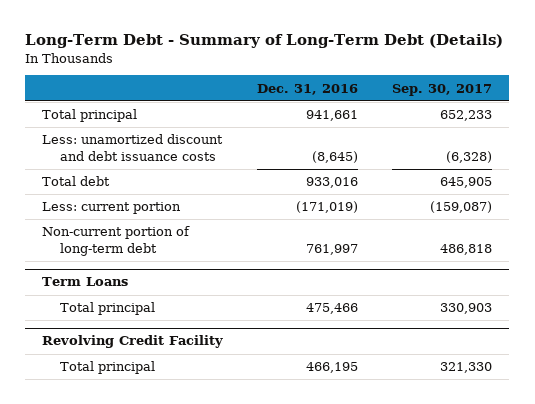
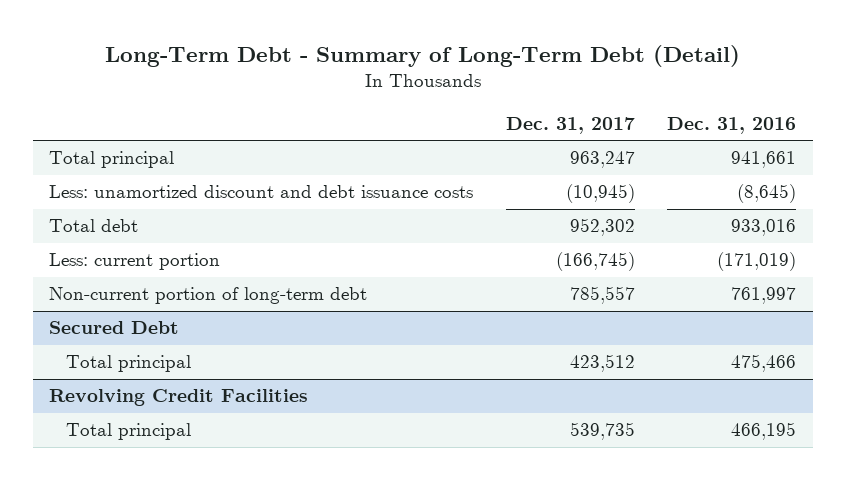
[25,34,504,49] Long-Term Debt - Summary of Long-Term Debt (Details) -> [104,45,740,68] Long-Term Debt - Summary of Long-Term Debt (Detail)
[392,83,493,96] Sep. 30, 2017 -> none
none -> [505,116,635,134] Dec. 31, 2017
[42,277,129,287] Term Loans -> [49,321,180,335] Secured Debt
[42,335,224,349] Revolving Credit Facility -> [49,389,309,407] Revolving Credit Facilities

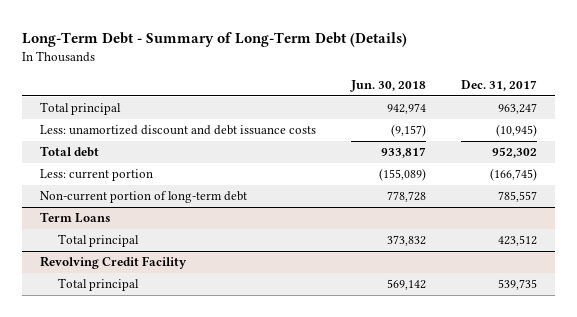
[104,45,740,68] Long-Term Debt - Summary of Long-Term Debt (Detail) -> [22,31,408,47] Long-Term Debt - Summary of Long-Term Debt (Details)
[667,116,797,134] Dec. 31, 2016 -> none
none -> [349,80,426,93] Jun. 30, 2018
[49,321,180,335] Secured Debt -> [39,212,111,224] Term Loans
[49,389,309,407] Revolving Credit Facilities -> [39,256,187,270] Revolving Credit Facility

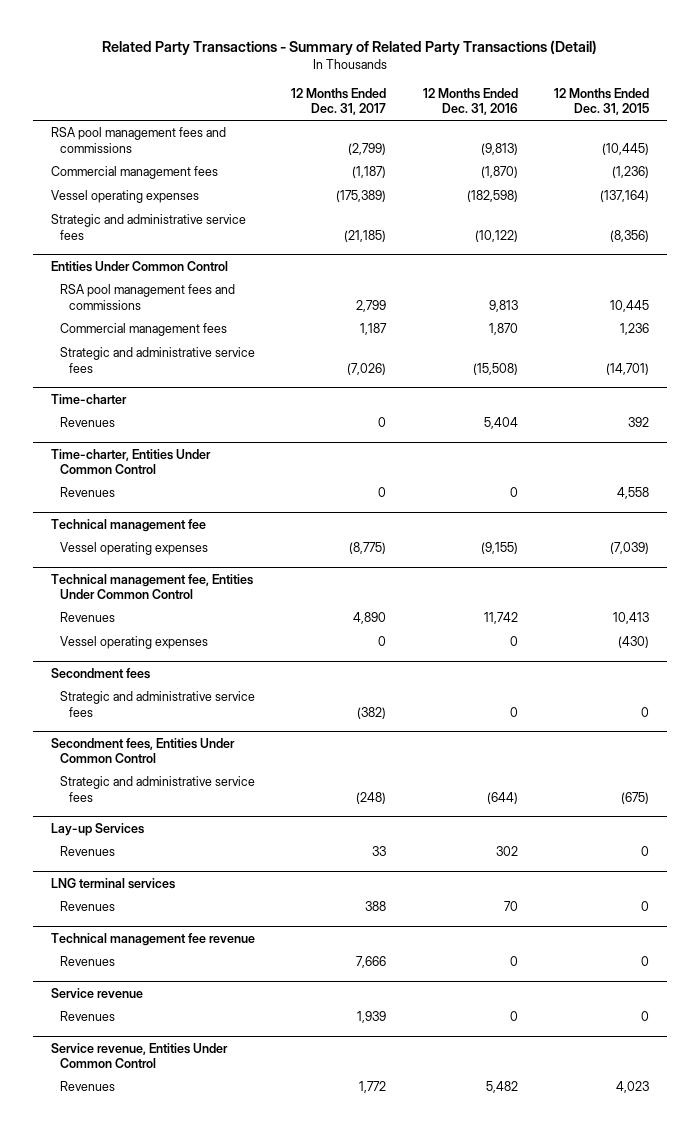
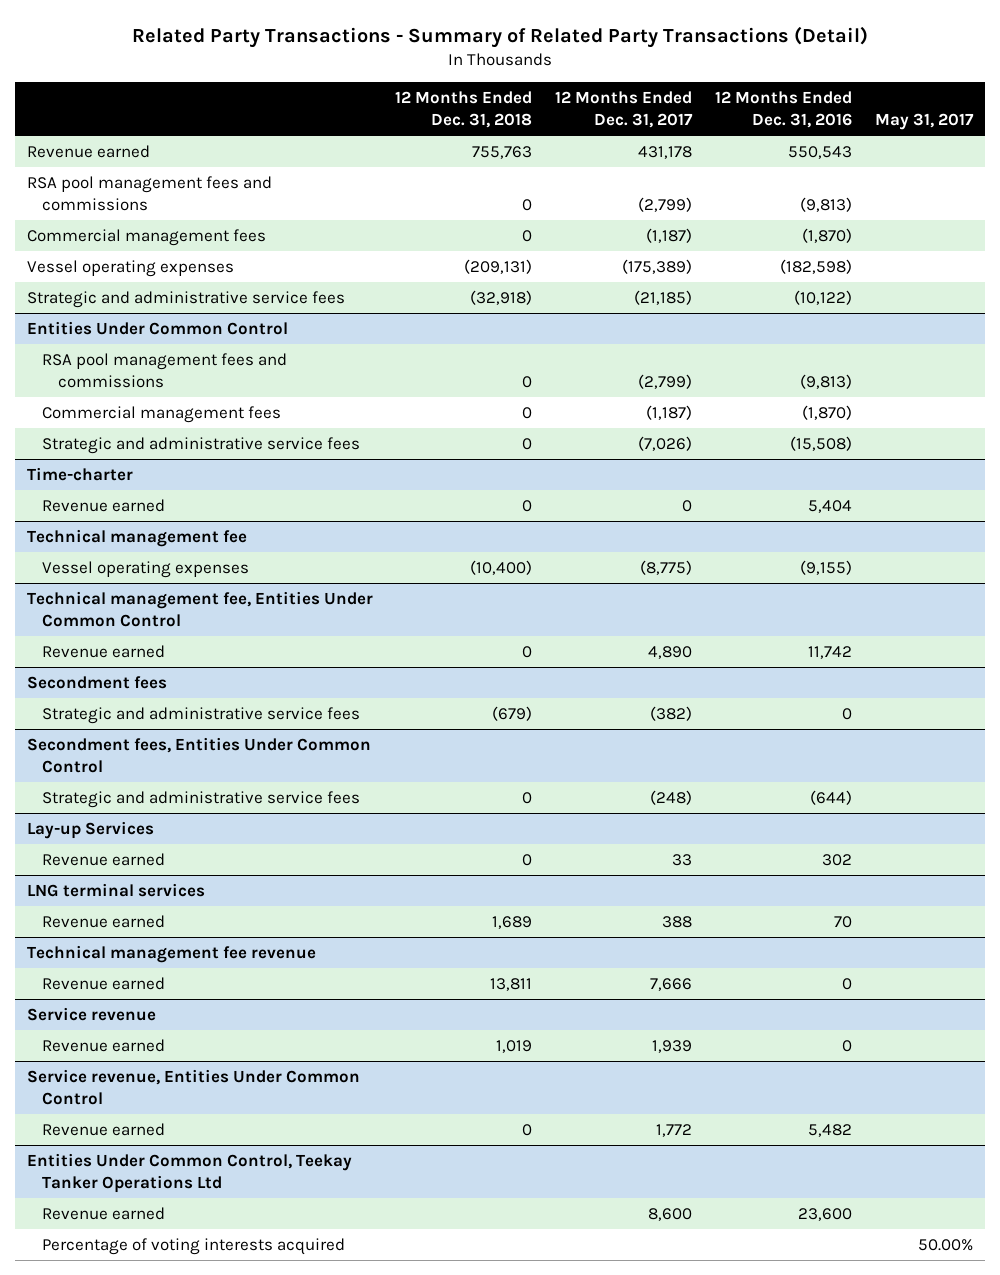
[553,87,649,116] 12 Months Ended Dec. 31, 2015 -> none
none -> [395,91,533,129] 12 Months Ended Dec. 31, 2018
none -> [875,113,975,131] May 31, 2017
none -> [26,144,150,158] Revenue earned
[356,299,387,312] 2,799 -> [638,374,693,390] (2,799)
[488,299,518,312] 9,813 -> [800,374,853,390] (9,813)
[360,323,388,336] 1,187 -> [646,404,693,420] (1,187)
[488,323,518,336] 1,870 -> [802,404,853,420] (1,870)
[50,448,211,475] Time-charter, Entities Under Common Control -> none
[60,487,116,498] Revenues -> none
[60,417,116,428] Revenues -> [42,498,166,512] Revenue earned
[60,636,209,650] Vessel operating expenses -> none
[60,612,116,623] Revenues -> [42,644,166,658] Revenue earned
[60,846,116,857] Revenues -> [42,852,166,866] Revenue earned
[60,901,116,912] Revenues -> [42,914,166,928] Revenue earned
[60,956,116,967] Revenues -> [42,976,166,990] Revenue earned
[60,1011,116,1022] Revenues -> [42,1038,166,1052] Revenue earned
[60,1081,116,1092] Revenues -> [42,1122,166,1136] Revenue earned
none -> [26,1152,352,1194] Entities Under Common Control, Teekay Tanker Operations Ltd
none -> [42,1206,166,1220] Revenue earned
none -> [42,1237,346,1255] Percentage of voting interests acquired

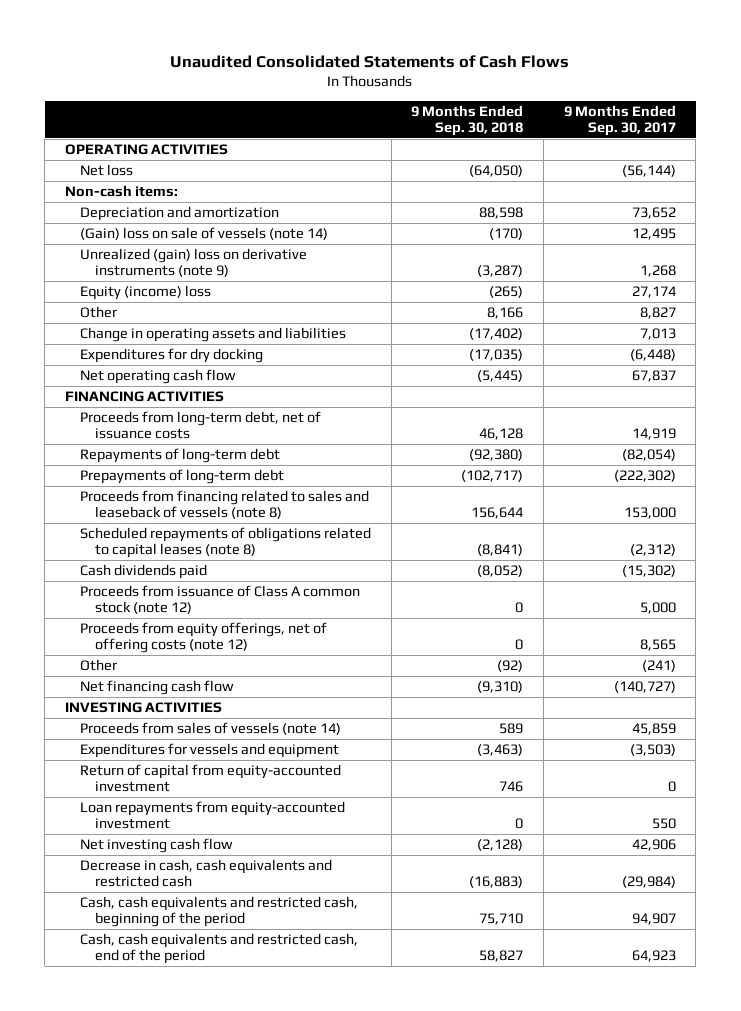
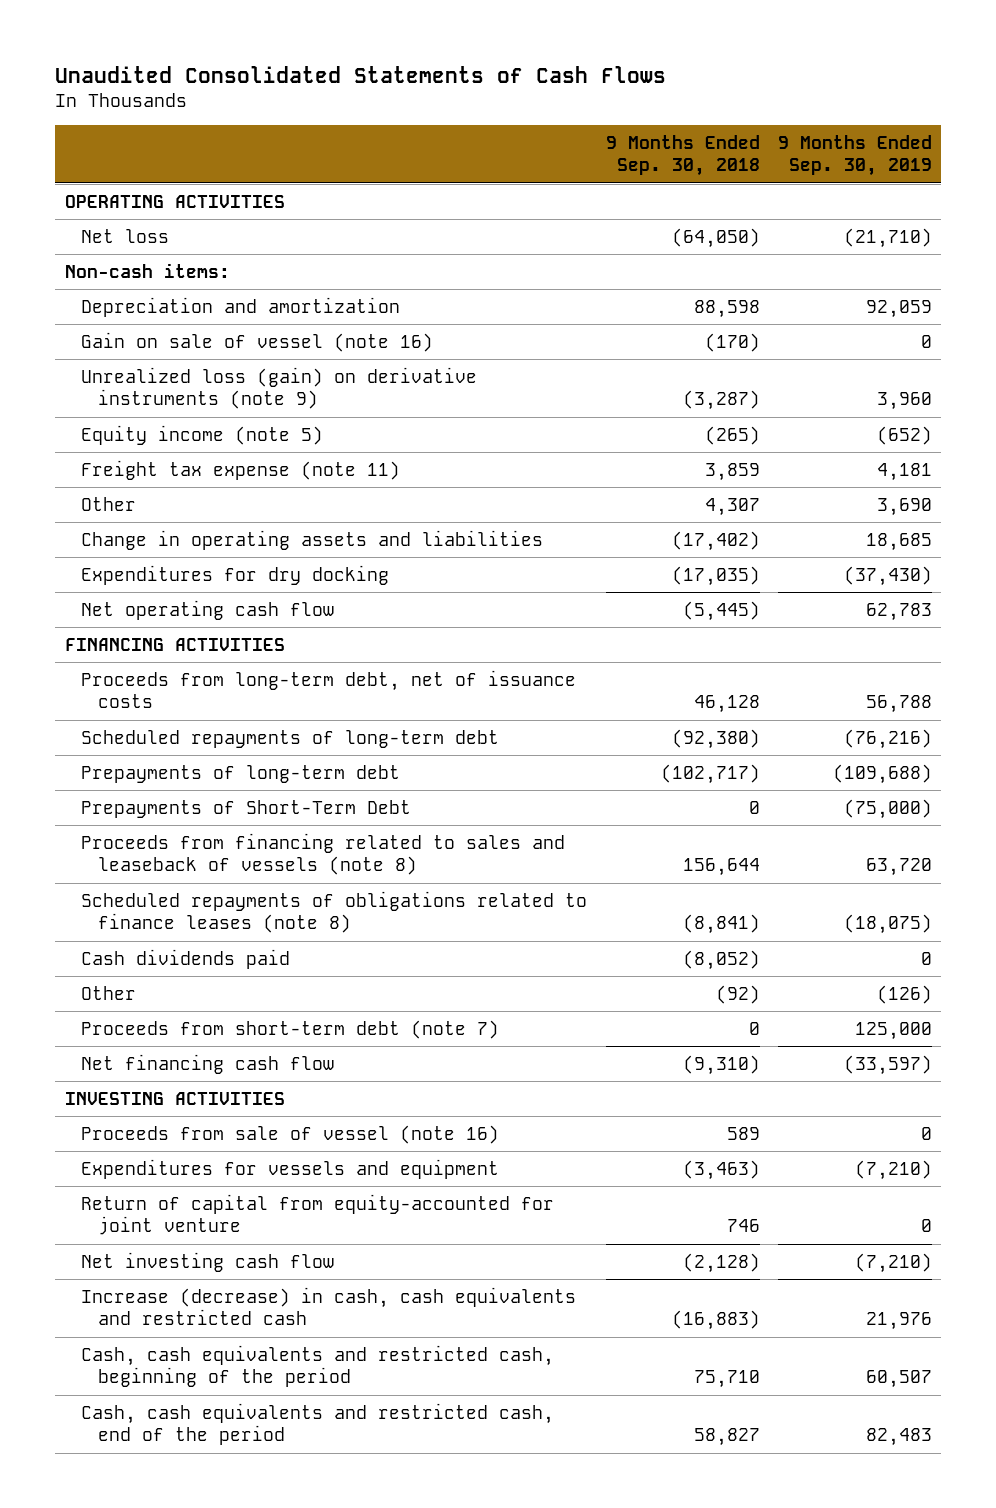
[563,104,676,137] 9 Months Ended Sep. 30, 2017 -> none
none -> [777,135,932,177] 9 Months Ended Sep. 30, 2019
[80,227,329,241] (Gain) loss on sale of vessels (note 14) -> [81,331,434,352] Gain on sale of vessel (note 16)
[80,248,308,278] Unrealized (gain) loss on derivative instruments (note 9) -> [81,366,478,410] Unrealized loss (gain) on derivative instruments (note 9)
[80,285,212,301] Equity (income) loss -> [81,424,324,445] Equity income (note 5)
none -> [81,459,401,480] Freight tax expense (note 11)
[487,307,524,320] 8,166 -> [704,497,760,516] 4,307
[80,448,281,464] Repayments of long-term debt -> [81,729,500,748] Scheduled repayments of long-term debt
none -> [81,799,412,818] Prepayments of Short-Term Debt
[80,527,372,559] Scheduled repayments of obligations related to capital leases (note 8) -> [81,890,588,934] Scheduled repayments of obligations related to finance leases (note 8)
[80,585,361,615] Proceeds from issuance of Class A common stock (note 12) -> none
[80,622,328,654] Proceeds from equity offerings, net of offering costs (note 12) -> none
none -> [81,1019,500,1039] Proceeds from short-term debt (note 7)
[80,722,342,736] Proceeds from sales of vessels (note 14) -> [81,1124,500,1144] Proceeds from sale of vessel (note 16)
[80,801,346,830] Loan repayments from equity-accounted investment -> none
[80,764,342,793] Return of capital from equity-accounted investment -> [81,1193,555,1236] Return of capital from equity-accounted for joint venture
[80,859,333,888] Decrease in cash, cash equivalents and restricted cash -> [81,1286,577,1326] Increase (decrease) in cash, cash equivalents and restricted cash

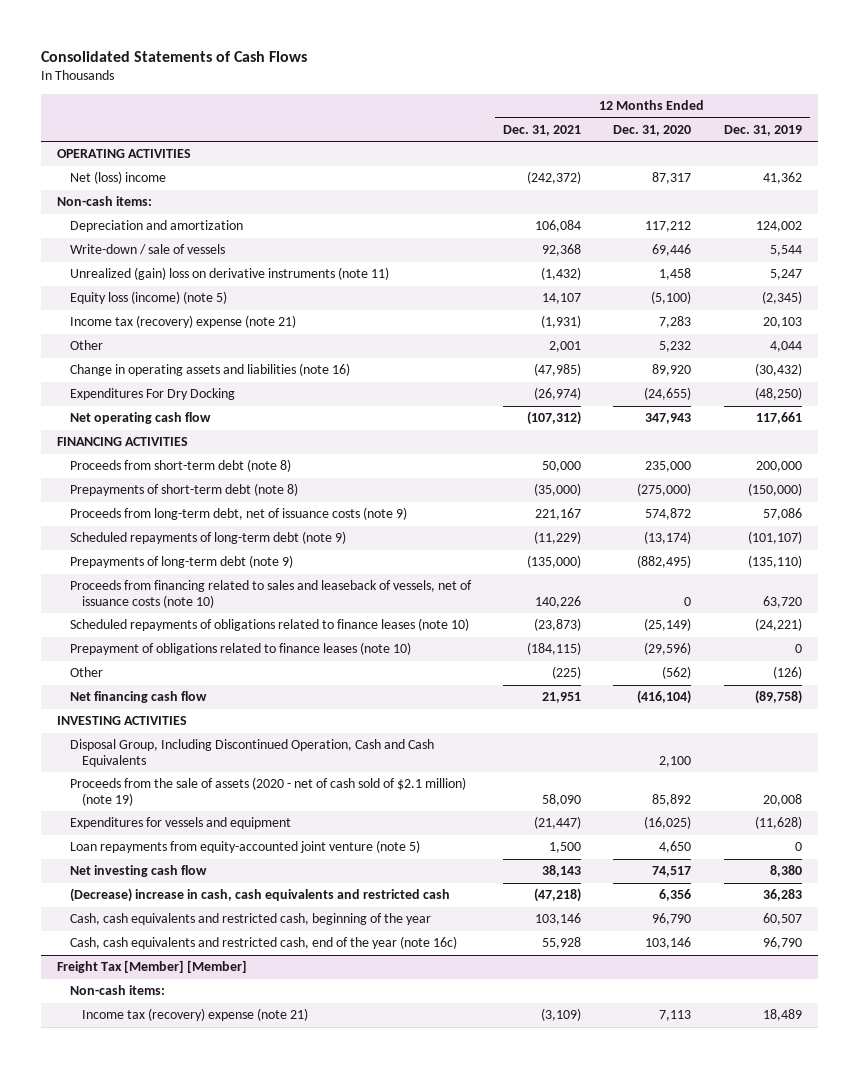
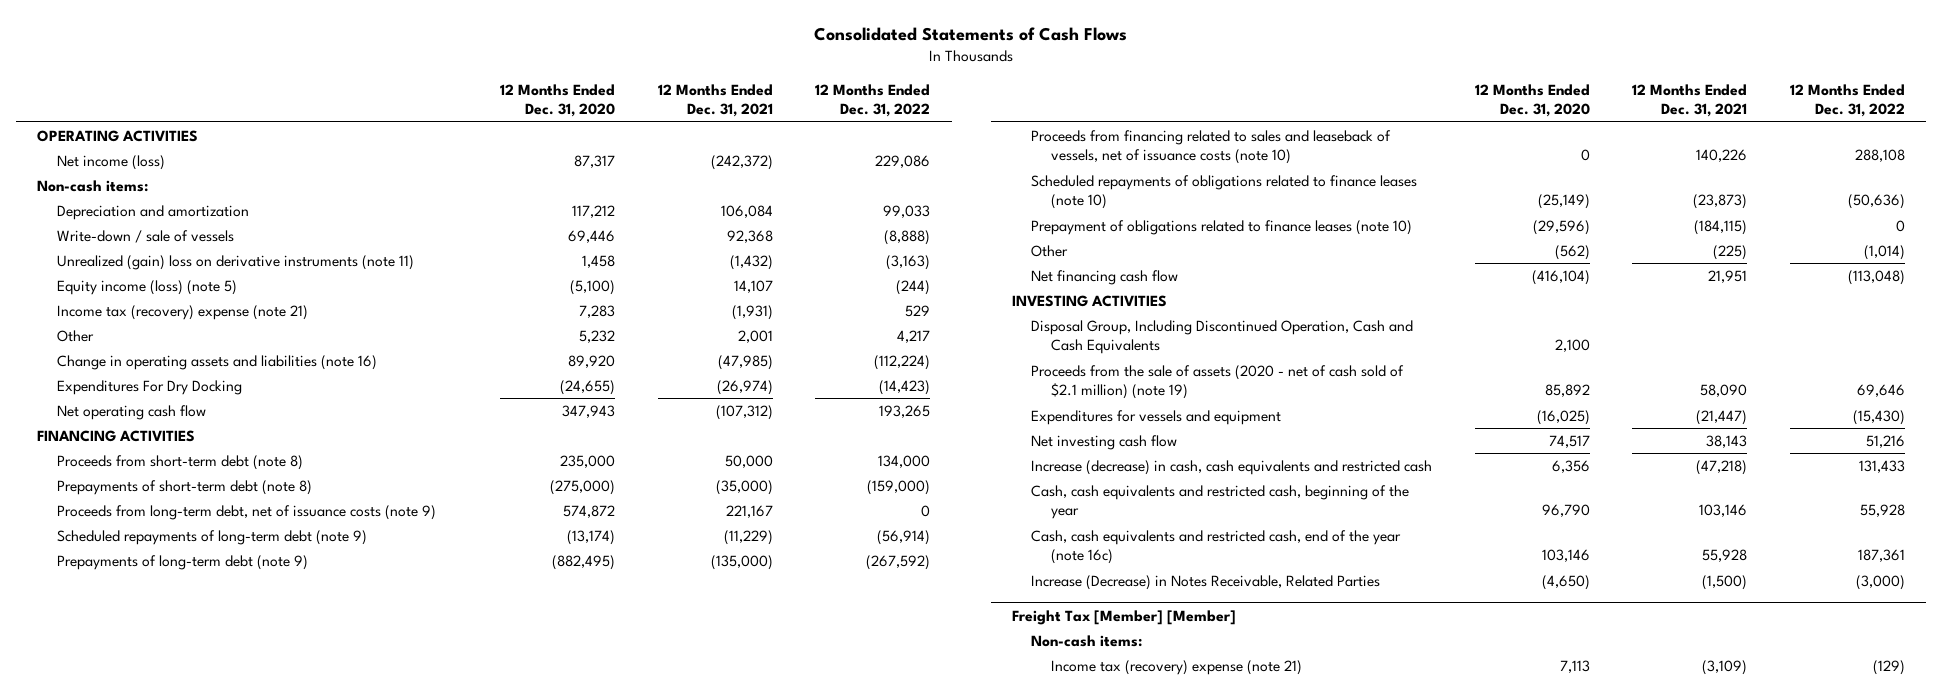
[723,125,802,137] Dec. 31, 2019 -> none
none -> [815,83,931,118] 12 Months Ended Dec. 31, 2022
[69,171,166,185] Net (loss) income -> [56,154,165,170] Net income (loss)
[69,291,227,305] Equity loss (income) (note 5) -> [56,279,237,295] Equity income (loss) (note 5)
[69,840,420,854] Loan repayments from equity-accounted joint venture (note 5) -> none
[69,888,450,903] (Decrease) increase in cash, cash equivalents and restricted cash -> [1031,459,1433,475] Increase (decrease) in cash, cash equivalents and restricted cash
none -> [1031,574,1381,590] Increase (Decrease) in Notes Receivable, Related Parties

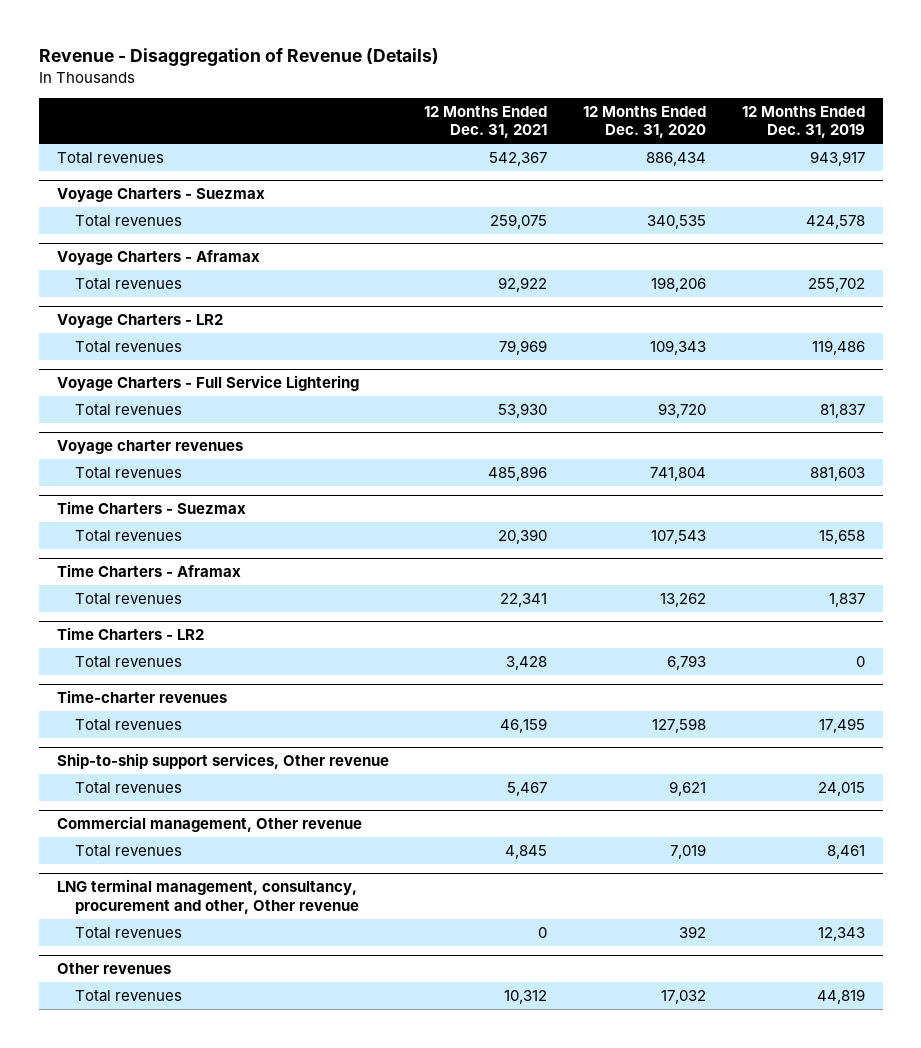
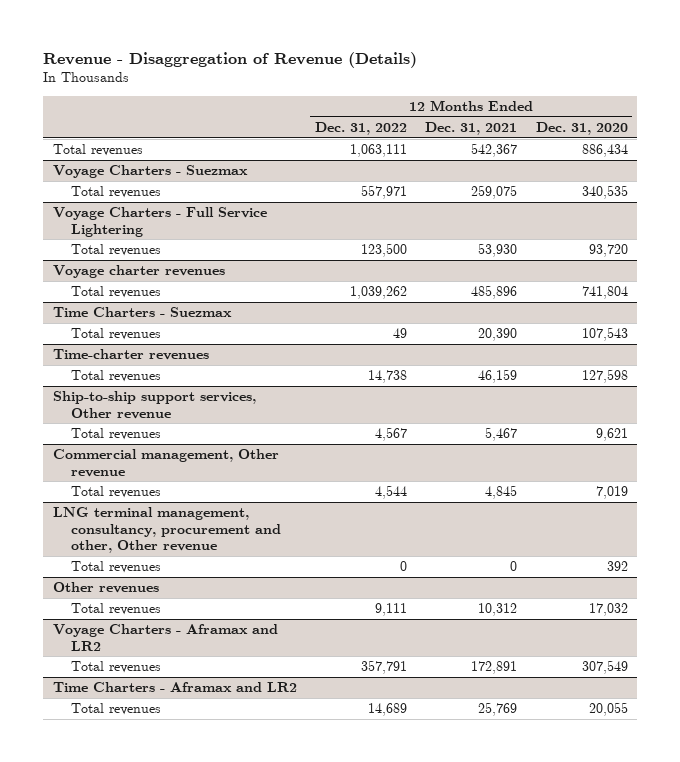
[741,105,865,139] 12 Months Ended Dec. 31, 2019 -> none
none -> [314,121,407,135] Dec. 31, 2022
[56,250,260,266] Voyage Charters - Aframax -> none
[75,277,183,290] Total revenues -> none
[56,314,223,329] Voyage Charters - LR2 -> none
[75,340,183,353] Total revenues -> none
[56,564,241,578] Time Charters - Aframax -> none
[75,592,183,605] Total revenues -> none
[56,627,204,641] Time Charters - LR2 -> none
[75,655,183,668] Total revenues -> none
none -> [52,624,278,651] Voyage Charters - Aframax and LR2
none -> [70,661,161,674] Total revenues
none -> [52,682,297,693] Time Charters - Aframax and LR2
none -> [70,703,161,716] Total revenues

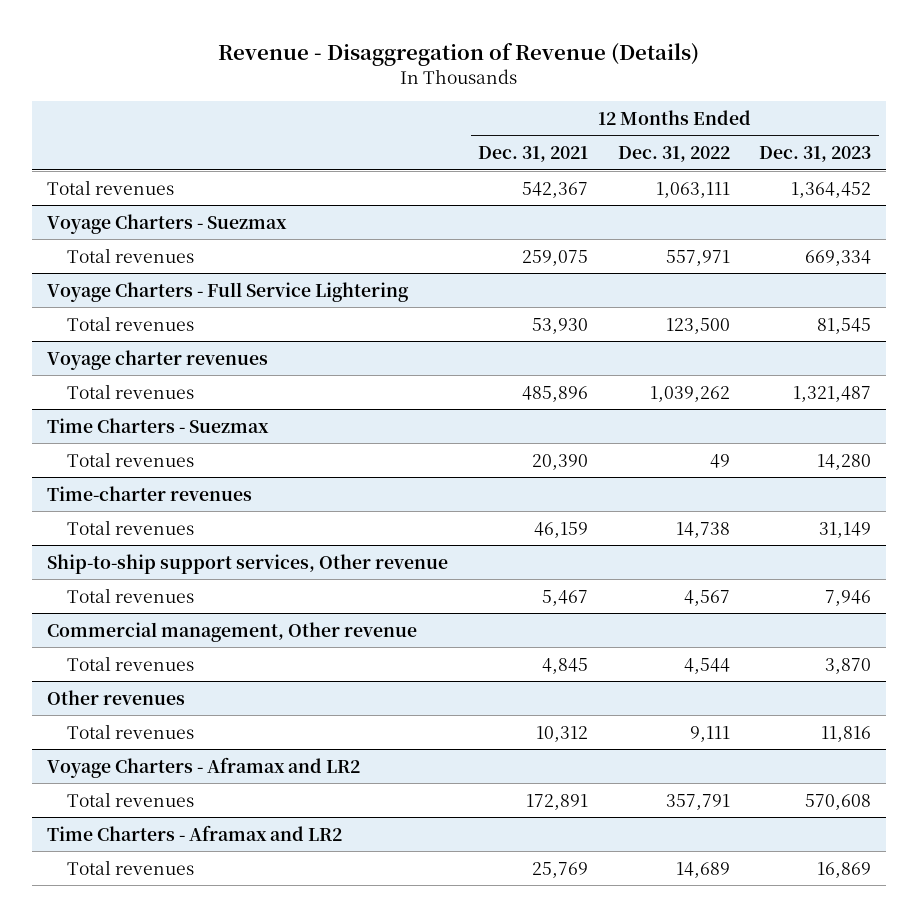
[535,121,628,135] Dec. 31, 2020 -> none
none -> [759,146,872,163] Dec. 31, 2023
[52,507,281,554] LNG terminal management, consultancy, procurement and other, Other revenue -> none
[70,561,161,574] Total revenues -> none

